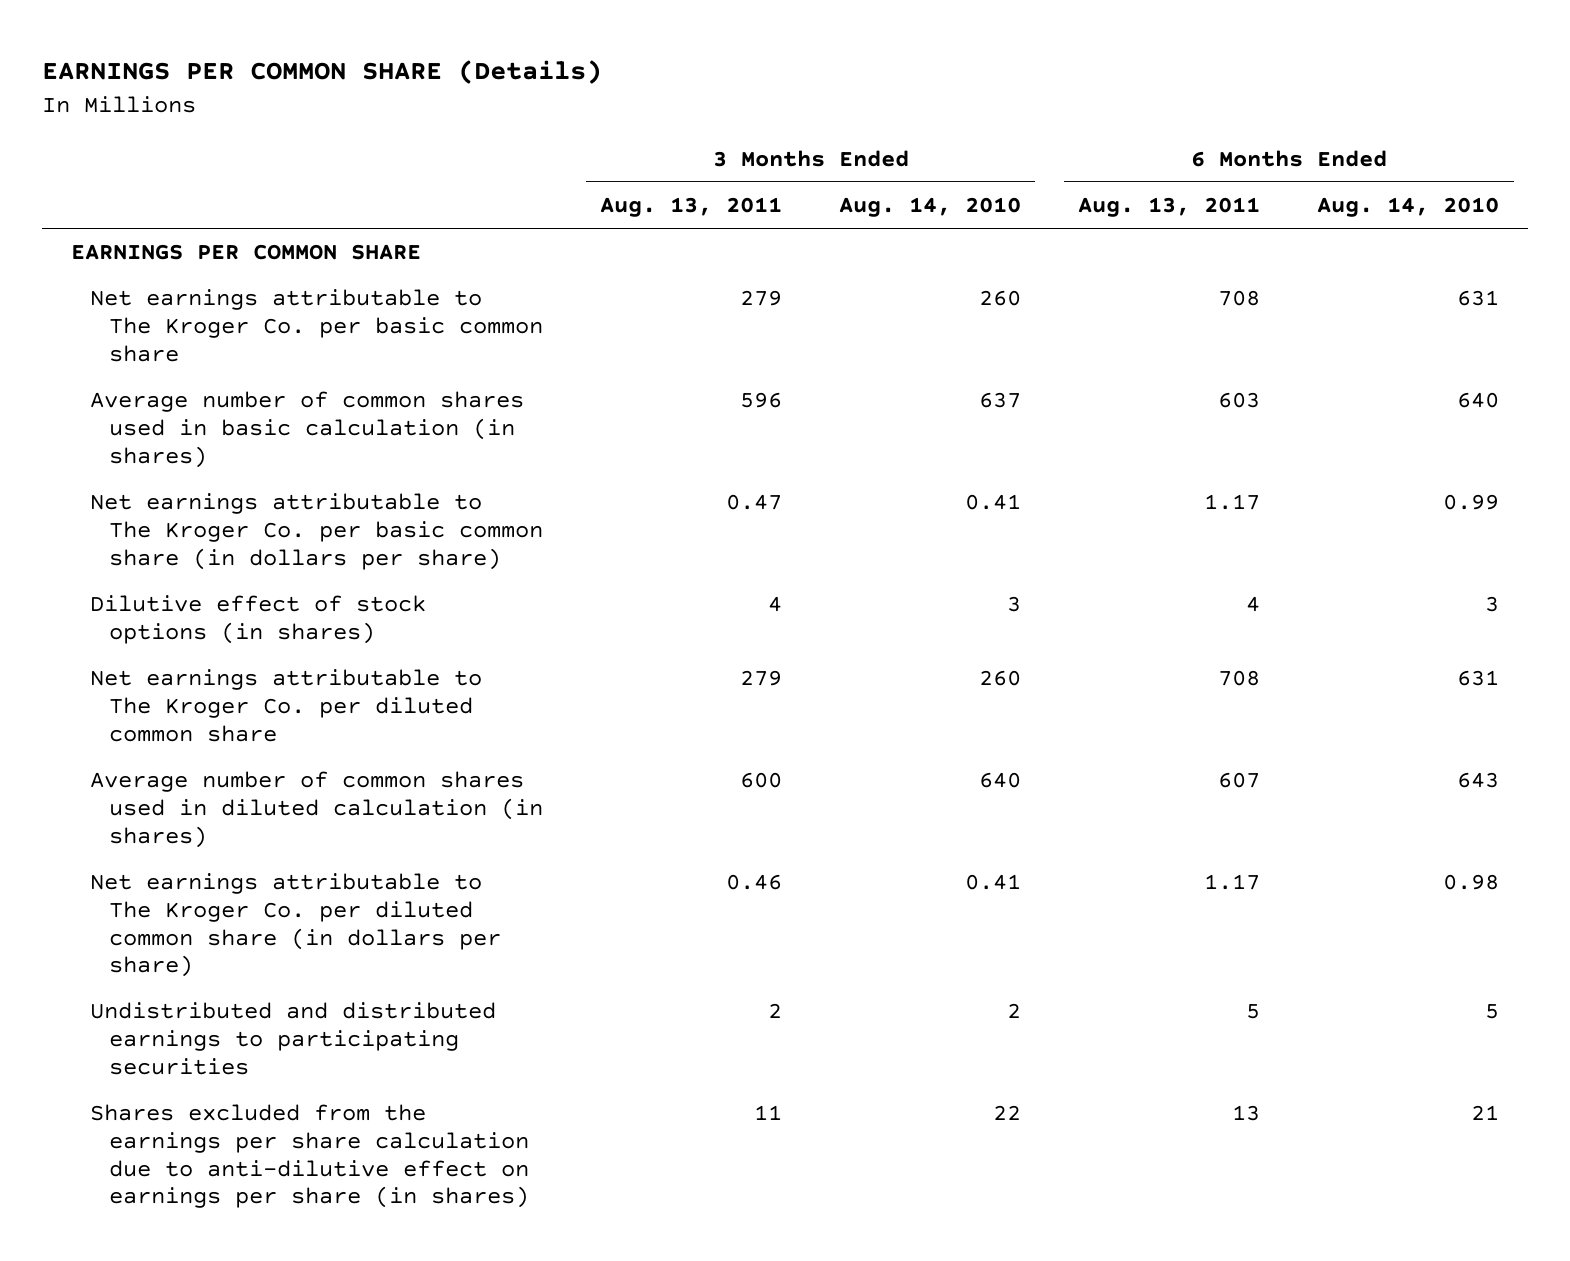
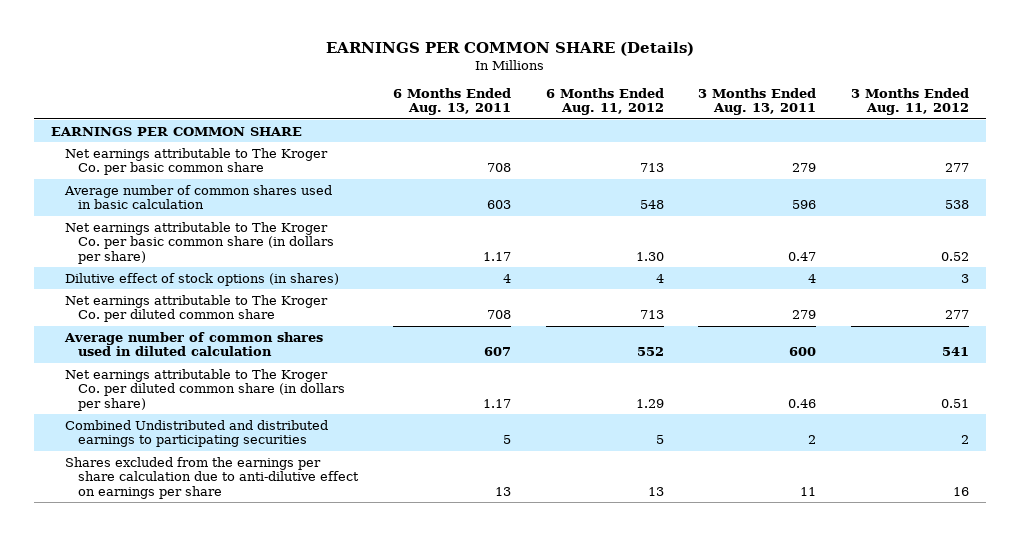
[839,197,1022,218] Aug. 14, 2010 -> none
[1317,197,1500,218] Aug. 14, 2010 -> none
none -> [545,87,664,116] 6 Months Ended Aug. 11, 2012
none -> [850,87,969,116] 3 Months Ended Aug. 11, 2012
[89,391,524,468] Average number of common shares used in basic calculation (in shares) -> [63,184,332,210] Average number of common shares used in basic calculation
[89,771,544,848] Average number of common shares used in diluted calculation (in shares) -> [63,331,323,357] Average number of common shares used in diluted calculation
[89,1002,496,1075] Undistributed and distributed earnings to participating securities -> [64,419,328,448] Combined Undistributed and distributed earnings to participating securities
[89,1104,530,1209] Shares excluded from the earnings per share calculation due to anti-dilutive effect on earnings per share (in shares) -> [64,456,360,499] Shares excluded from the earnings per share calculation due to anti-dilutive effect on earnings per share

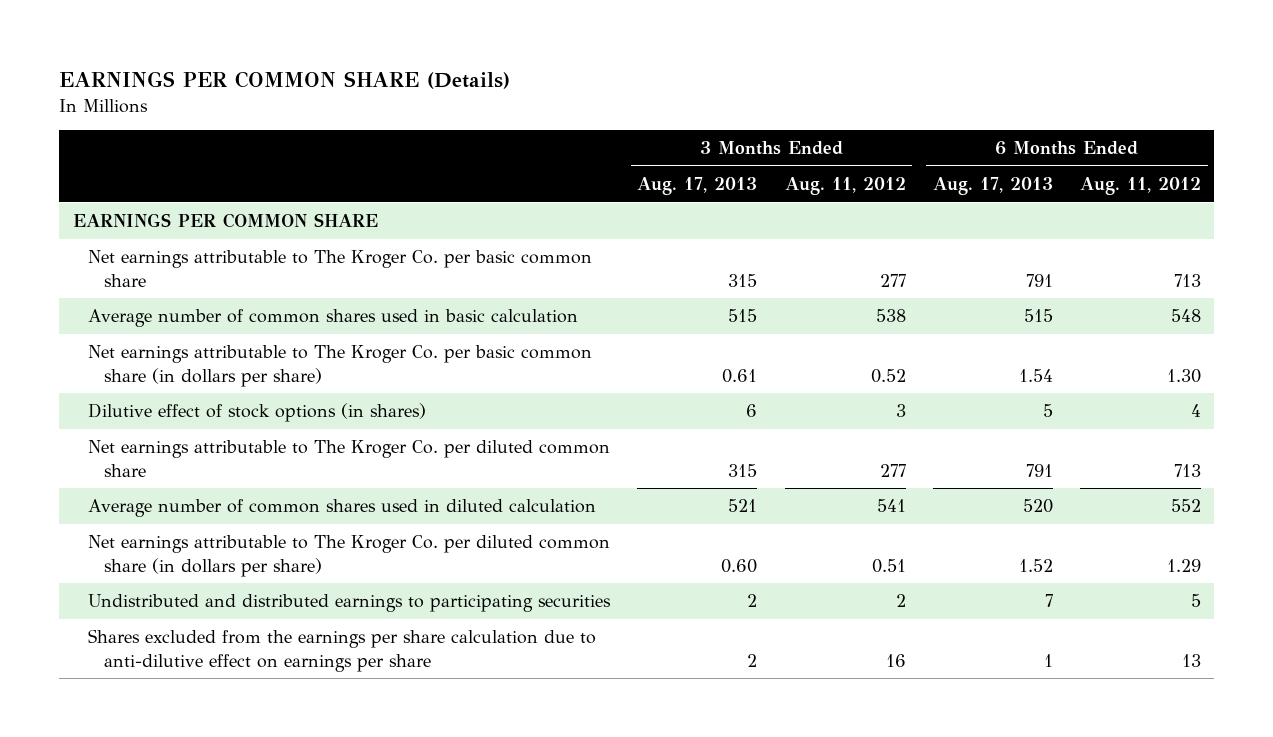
[393,87,512,116] 6 Months Ended Aug. 13, 2011 -> none
[698,87,817,116] 3 Months Ended Aug. 13, 2011 -> none
none -> [637,177,758,196] Aug. 17, 2013
none -> [932,177,1053,196] Aug. 17, 2013
[64,419,328,448] Combined Undistributed and distributed earnings to participating securities -> [88,594,612,613] Undistributed and distributed earnings to participating securities

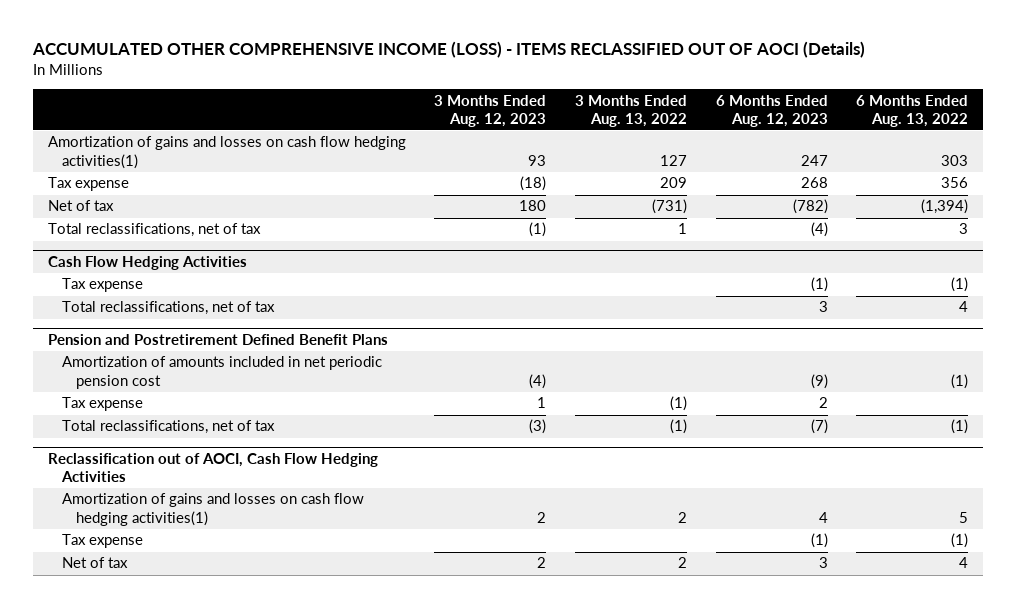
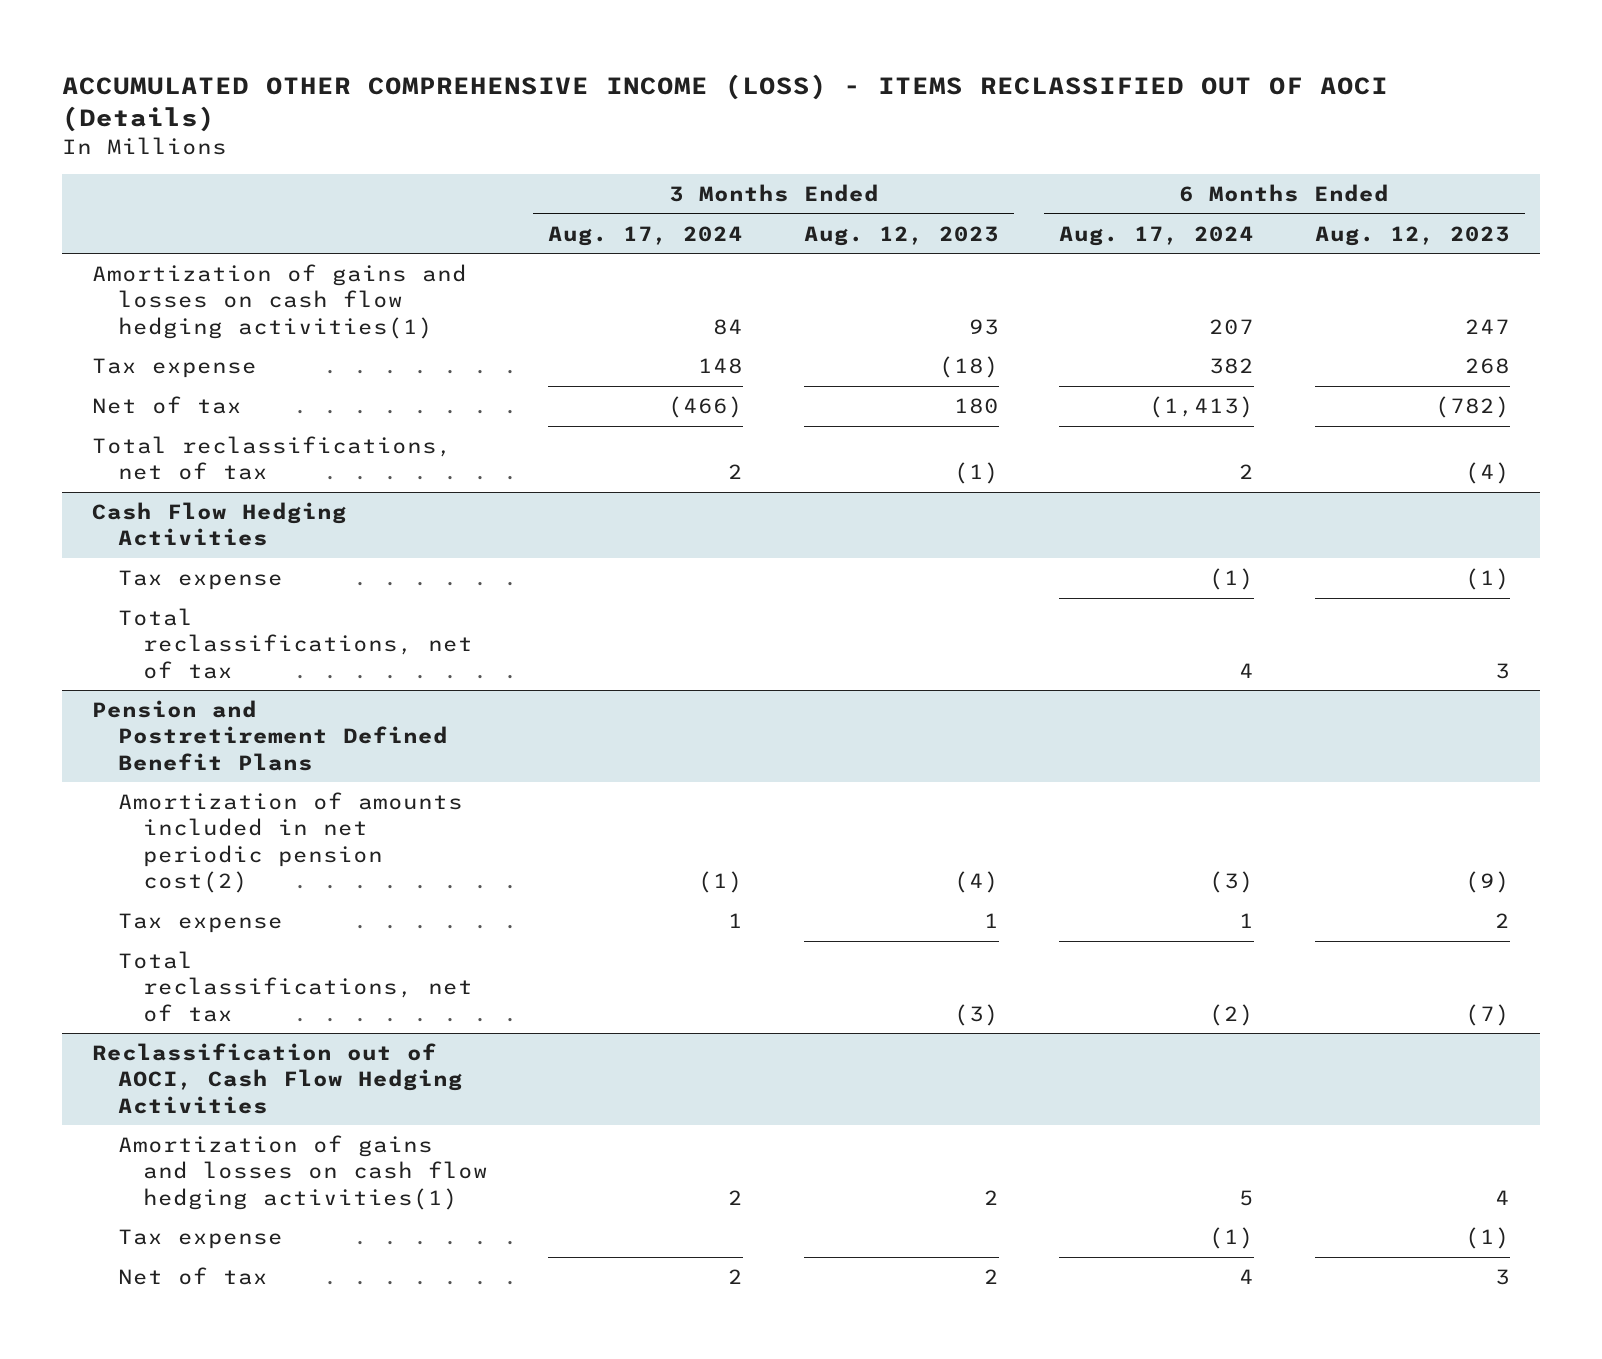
[574,94,687,127] 3 Months Ended Aug. 13, 2022 -> none
[856,94,969,127] 6 Months Ended Aug. 13, 2022 -> none
none -> [548,225,744,246] Aug. 17, 2024
none -> [1059,225,1255,246] Aug. 17, 2024
[61,356,382,389] Amortization of amounts included in net periodic pension cost -> [117,791,463,894] Amortization of amounts included in net periodic pension cost(2)

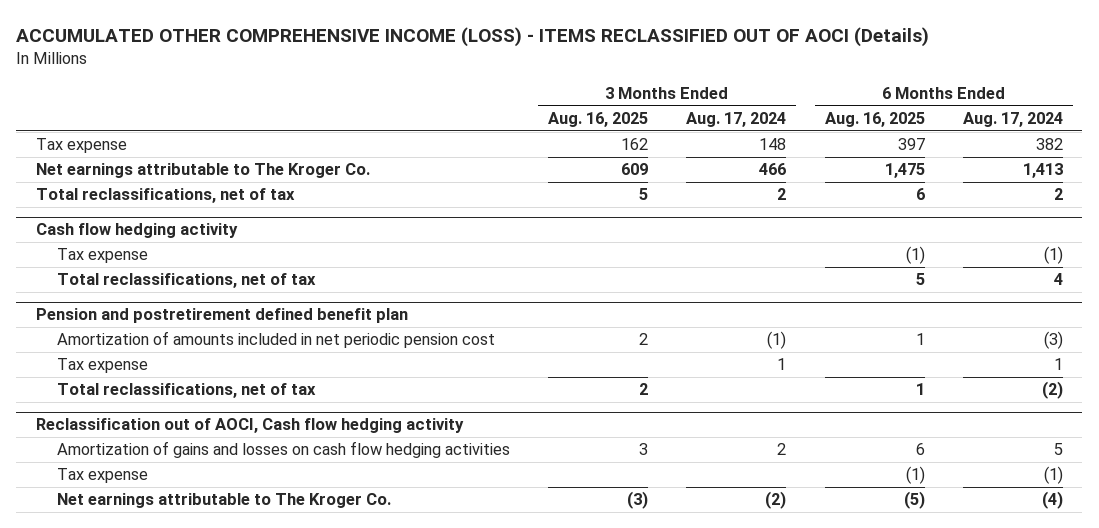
[803,225,999,246] Aug. 12, 2023 -> none
[1314,225,1510,246] Aug. 12, 2023 -> none
none -> [547,111,648,127] Aug. 16, 2025
none -> [824,111,925,127] Aug. 16, 2025
[92,263,468,339] Amortization of gains and losses on cash flow hedging activities(1) -> none
[92,395,243,414] Net of tax -> none
none -> [35,163,370,179] Net earnings attributable to The Kroger Co.
[92,501,348,547] Cash Flow Hedging Activities -> [35,223,238,239] Cash flow hedging activity
[92,699,448,771] Pension and Postretirement Defined Benefit Plans -> [35,308,408,324] Pension and postretirement defined benefit plan
[117,791,463,894] Amortization of amounts included in net periodic pension cost(2) -> [56,331,495,349] Amortization of amounts included in net periodic pension cost
[92,1042,463,1114] Reclassification out of AOCI, Cash Flow Hedging Activities -> [35,418,464,434] Reclassification out of AOCI, Cash flow hedging activity
[117,1134,488,1210] Amortization of gains and losses on cash flow hedging activities(1) -> [56,441,510,459] Amortization of gains and losses on cash flow hedging activities
[117,1266,268,1285] Net of tax -> none
none -> [56,493,391,509] Net earnings attributable to The Kroger Co.

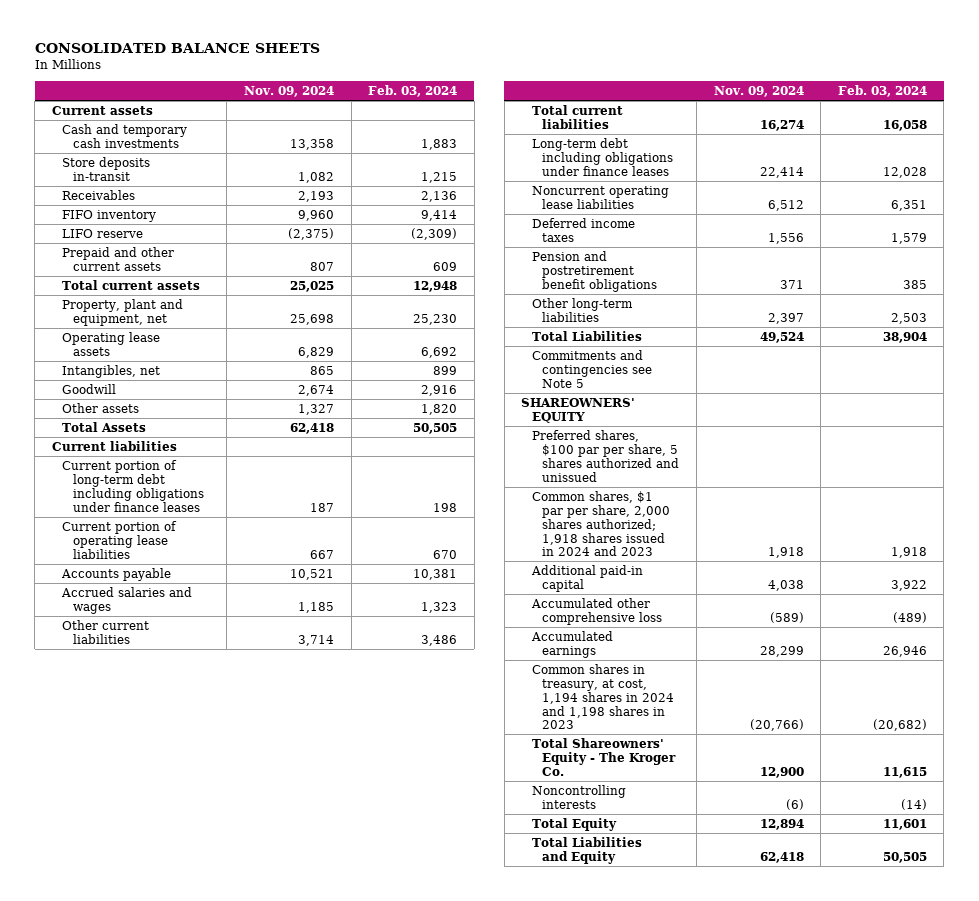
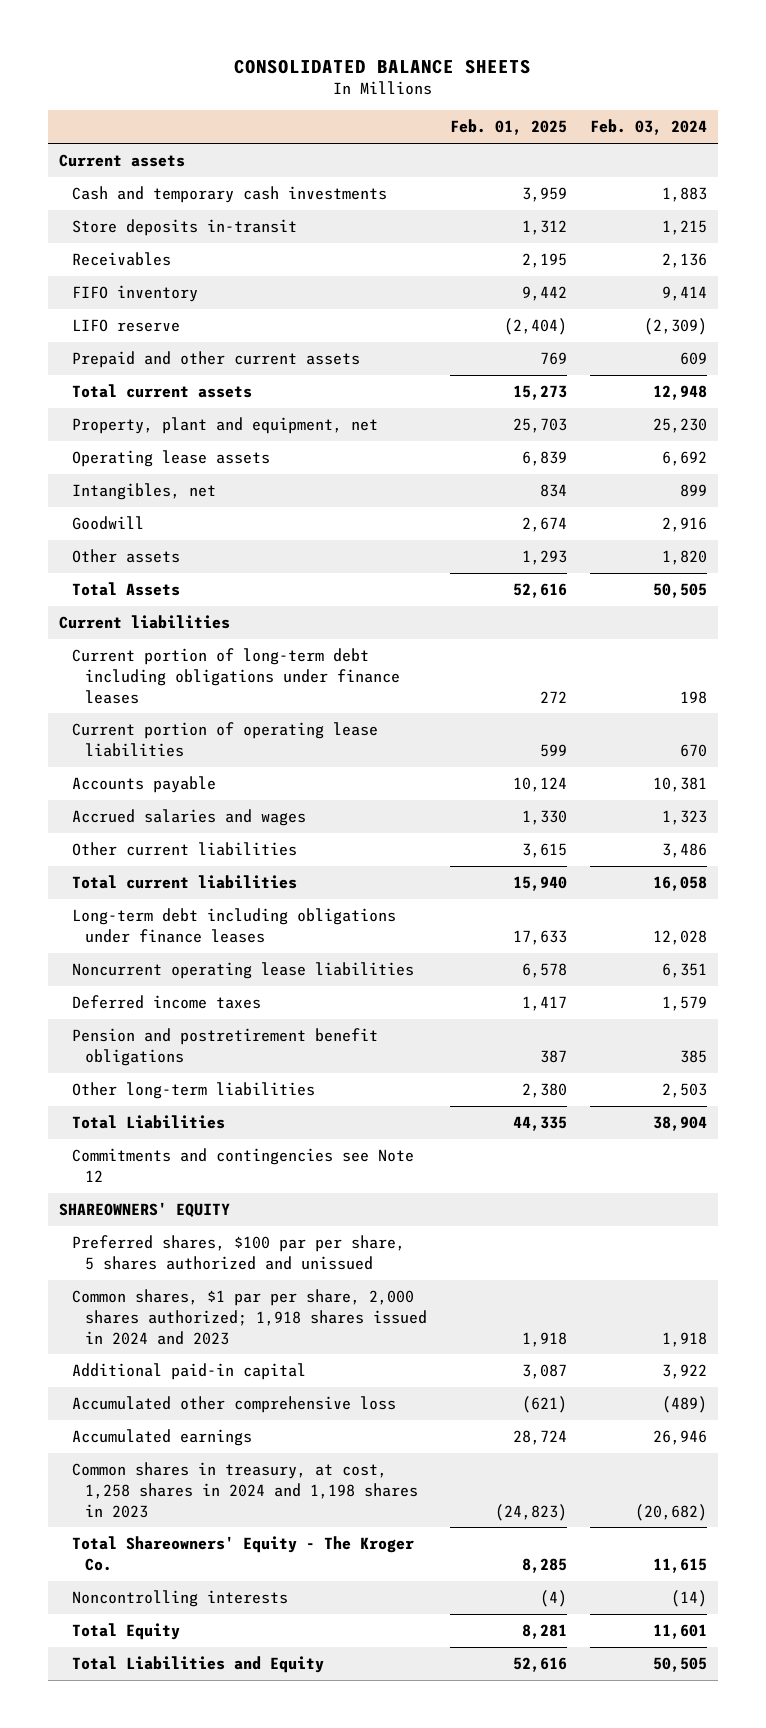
[244,86,335,98] Nov. 09, 2024 -> none
none -> [450,119,568,136] Feb. 01, 2025
[531,349,653,388] Commitments and contingencies see Note 5 -> [72,1148,415,1182] Commitments and contingencies see Note 12
[531,663,675,730] Common shares in treasury, at cost, 1,194 shares in 2024 and 1,198 shares in 2023 -> [72,1462,419,1518] Common shares in treasury, at cost, 1,258 shares in 2024 and 1,198 shares in 2023

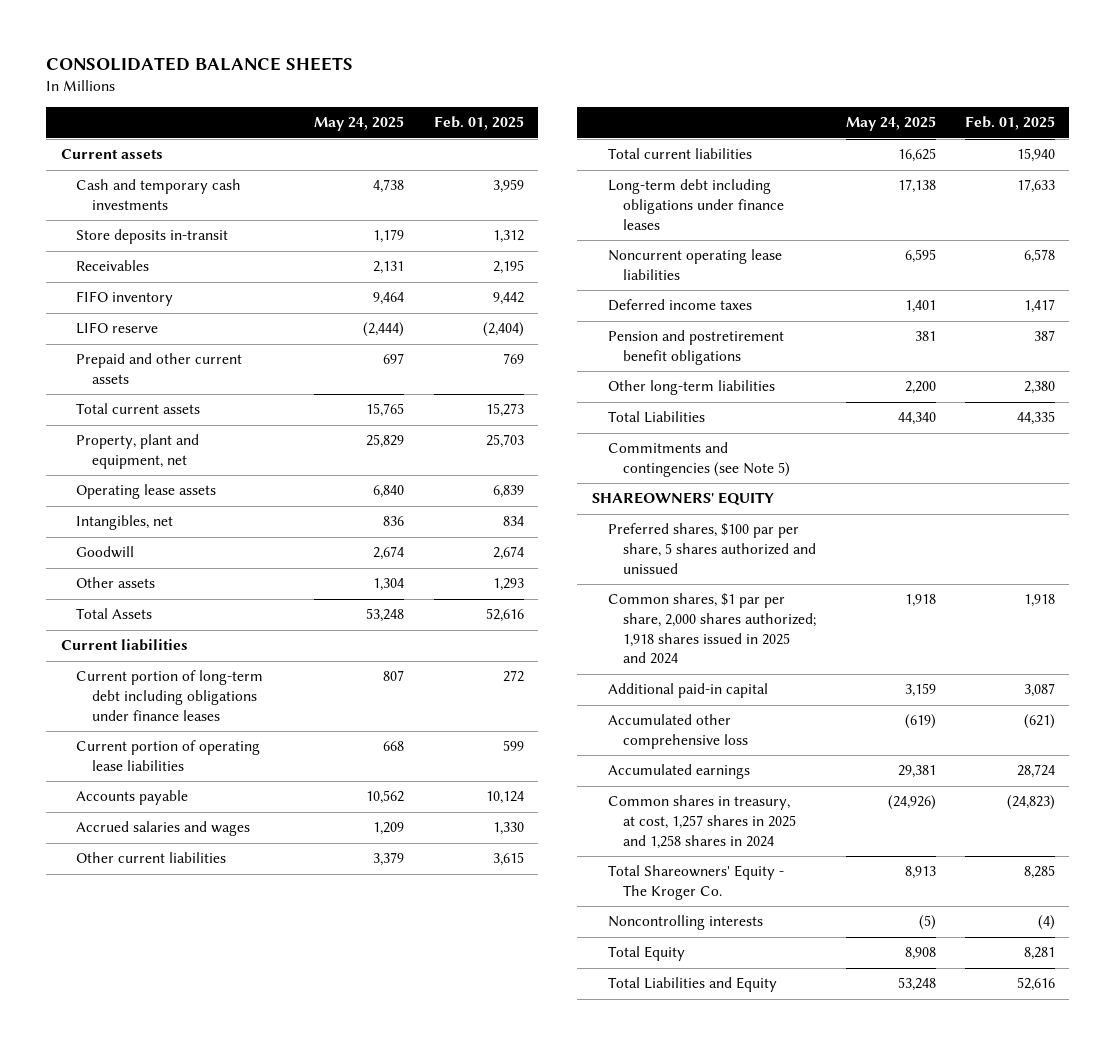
[589,119,707,136] Feb. 03, 2024 -> none
none -> [314,116,405,132] May 24, 2025
[72,1148,415,1182] Commitments and contingencies see Note 12 -> [607,442,791,478] Commitments and contingencies (see Note 5)
[72,1289,428,1345] Common shares, $1 par per share, 2,000 shares authorized; 1,918 shares issued in 2024 and 2023 -> [607,593,817,665] Common shares, $1 par per share, 2,000 shares authorized; 1,918 shares issued in 2025 and 2024
[72,1462,419,1518] Common shares in treasury, at cost, 1,258 shares in 2024 and 1,198 shares in 2023 -> [607,795,797,849] Common shares in treasury, at cost, 1,257 shares in 2025 and 1,258 shares in 2024

